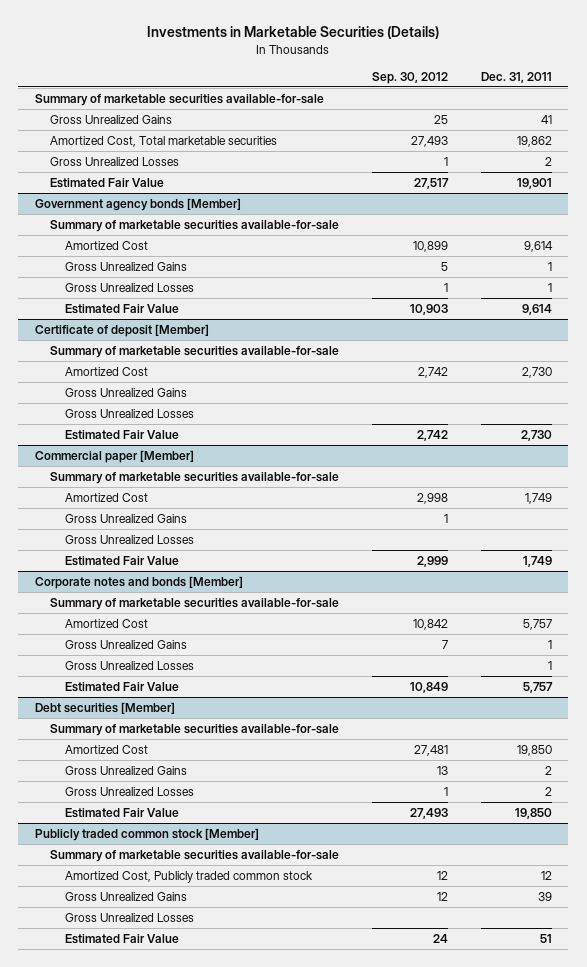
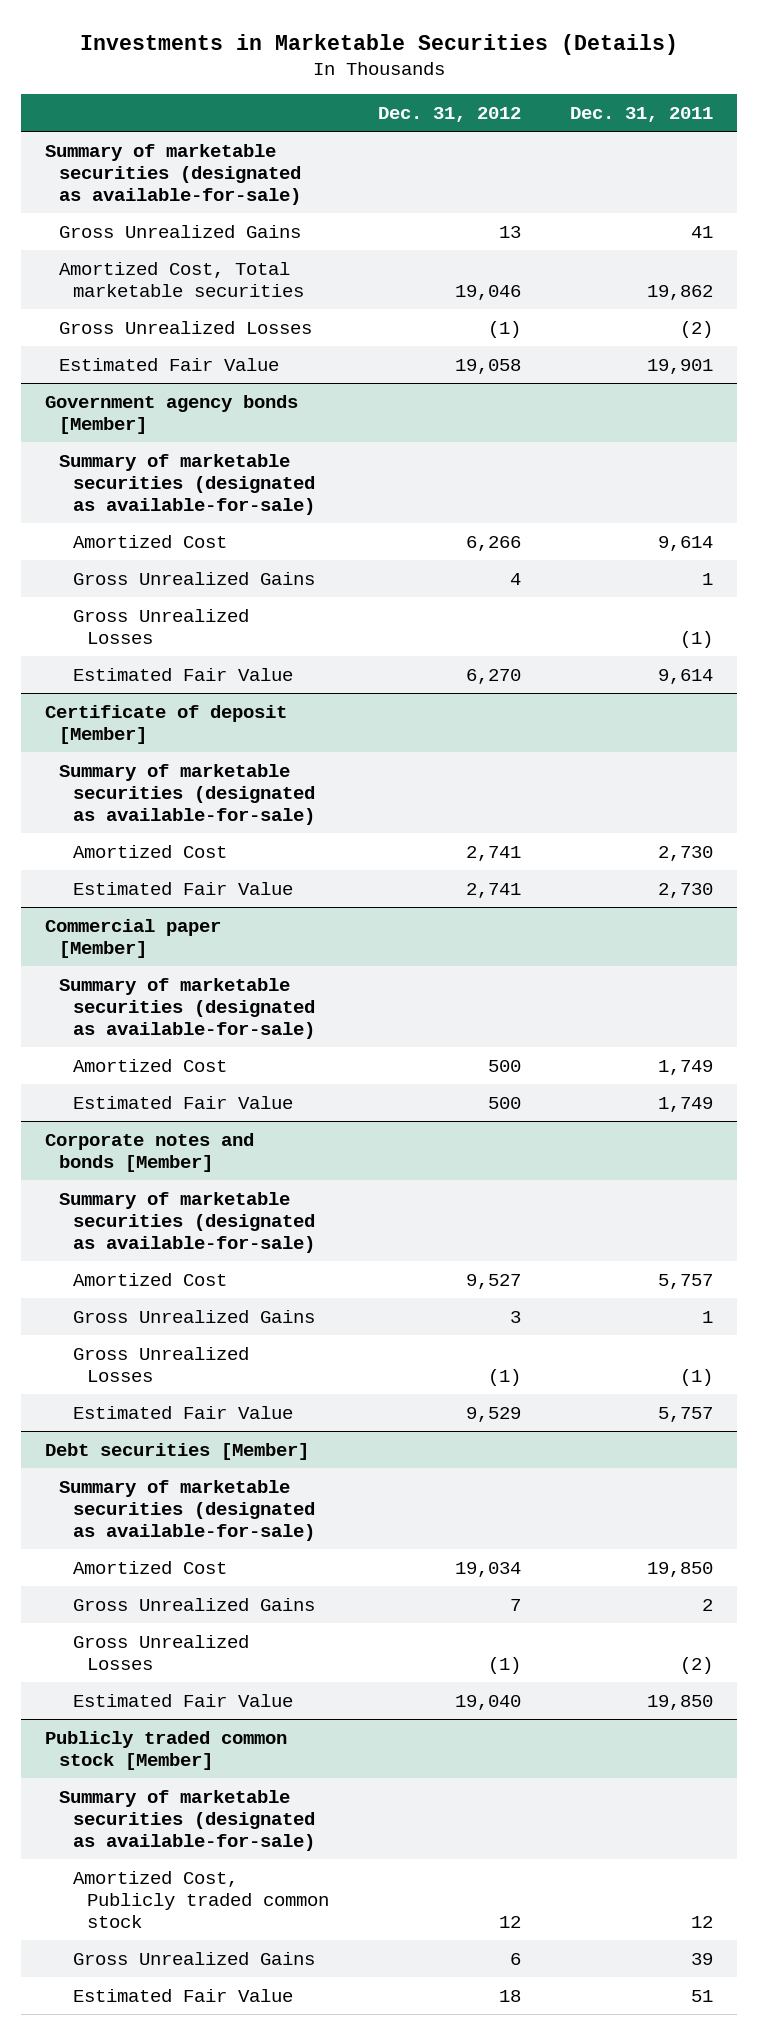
[371,71,448,84] Sep. 30, 2012 -> none
none -> [377,106,521,122] Dec. 31, 2012
[34,93,324,106] Summary of marketable securities available-for-sale -> [45,143,302,206] Summary of marketable securities (designated as available-for-sale)
[544,156,552,166] 2 -> [679,320,713,338] (2)
[49,219,339,232] Summary of marketable securities available-for-sale -> [59,453,316,516] Summary of marketable securities (designated as available-for-sale)
[547,282,552,292] 1 -> [679,630,713,648] (1)
[49,345,339,358] Summary of marketable securities available-for-sale -> [59,763,316,826] Summary of marketable securities (designated as available-for-sale)
[65,387,188,397] Gross Unrealized Gains -> none
[65,408,195,418] Gross Unrealized Losses -> none
[49,471,339,484] Summary of marketable securities available-for-sale -> [59,977,316,1040] Summary of marketable securities (designated as available-for-sale)
[65,513,188,523] Gross Unrealized Gains -> none
[65,534,195,544] Gross Unrealized Losses -> none
[49,597,339,610] Summary of marketable securities available-for-sale -> [59,1191,316,1254] Summary of marketable securities (designated as available-for-sale)
[547,660,552,670] 1 -> [679,1368,713,1386] (1)
[49,723,339,736] Summary of marketable securities available-for-sale -> [59,1479,316,1542] Summary of marketable securities (designated as available-for-sale)
[544,786,552,796] 2 -> [679,1656,713,1674] (2)
[49,849,339,862] Summary of marketable securities available-for-sale -> [59,1789,316,1852] Summary of marketable securities (designated as available-for-sale)
[65,912,195,922] Gross Unrealized Losses -> none

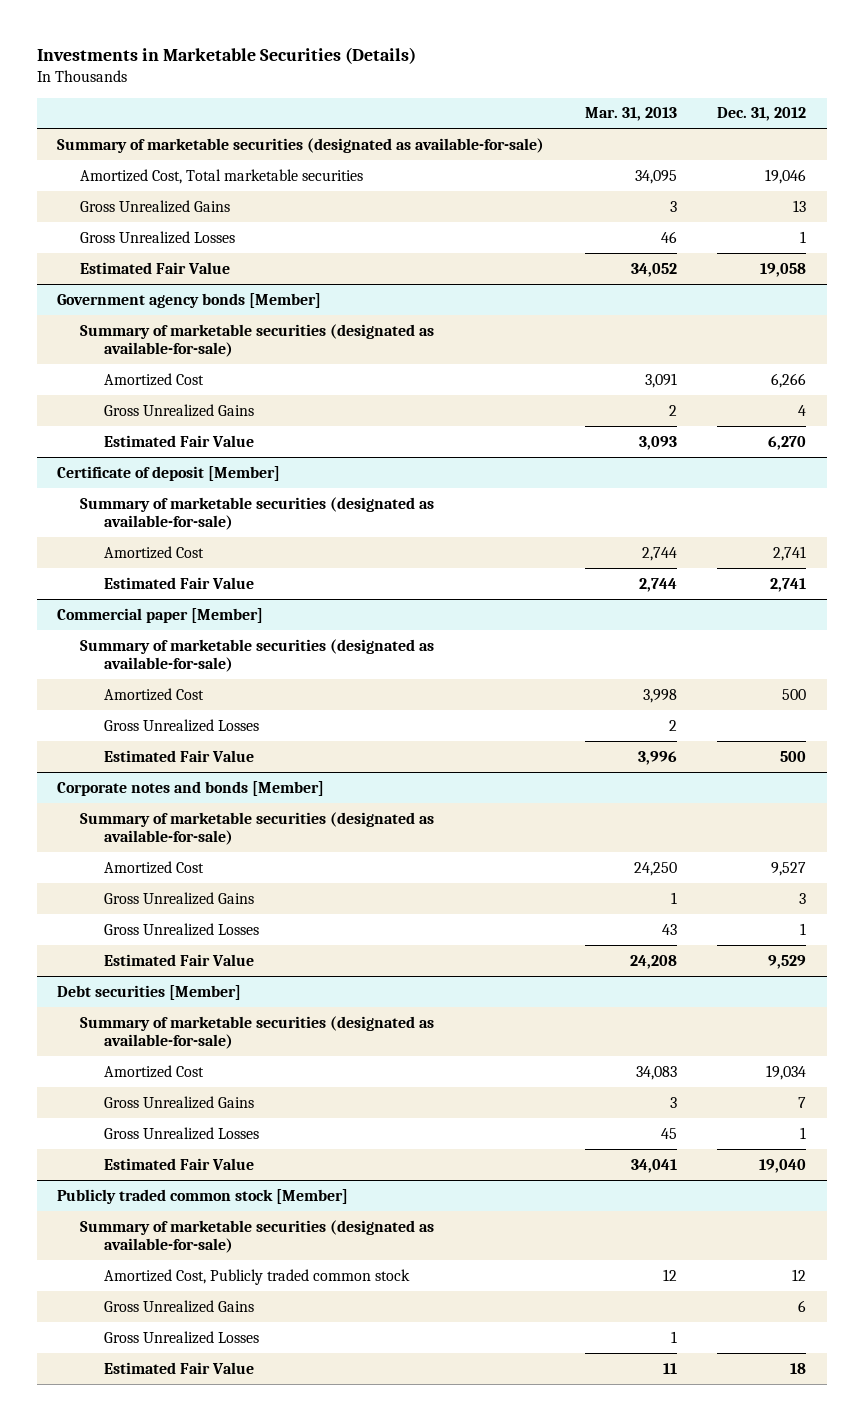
[569,106,713,122] Dec. 31, 2011 -> none
none -> [584,107,677,122] Mar. 31, 2013
[59,224,302,238] Gross Unrealized Gains -> [80,199,231,213] Gross Unrealized Gains
[487,320,521,338] (1) -> [800,230,807,243] 1
[73,608,250,644] Gross Unrealized Losses -> none
none -> [104,718,260,732] Gross Unrealized Losses
[487,1368,521,1386] (1) -> [800,922,807,935] 1
[487,1656,521,1674] (1) -> [800,1126,807,1139] 1
none -> [104,1330,260,1344] Gross Unrealized Losses

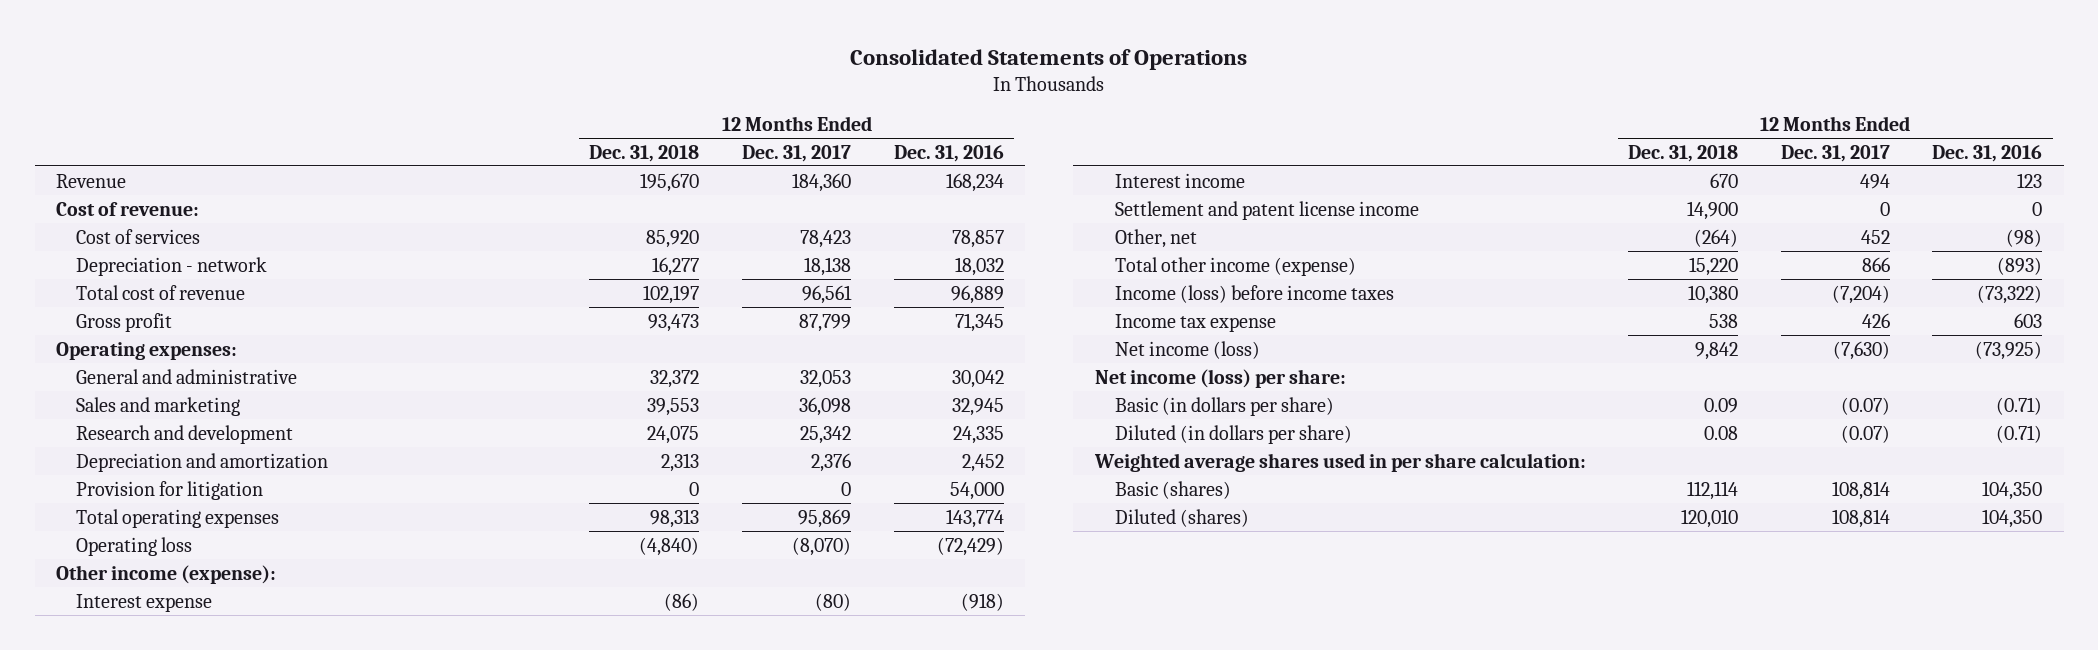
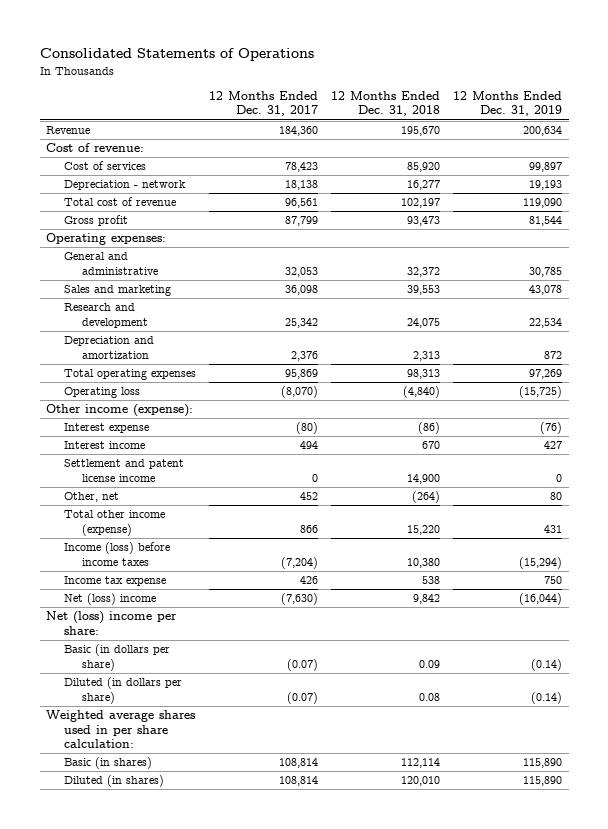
[893,144,1004,162] Dec. 31, 2016 -> none
none -> [453,91,563,117] 12 Months Ended Dec. 31, 2019
[76,480,264,500] Provision for litigation -> none
[1114,340,1260,359] Net income (loss) -> [64,593,157,606] Net (loss) income
[1094,368,1346,388] Net income (loss) per share: -> [46,611,178,635] Net (loss) income per share:
[1114,480,1231,499] Basic (shares) -> [64,757,153,770] Basic (in shares)
[1114,508,1249,527] Diluted (shares) -> [64,775,165,788] Diluted (in shares)

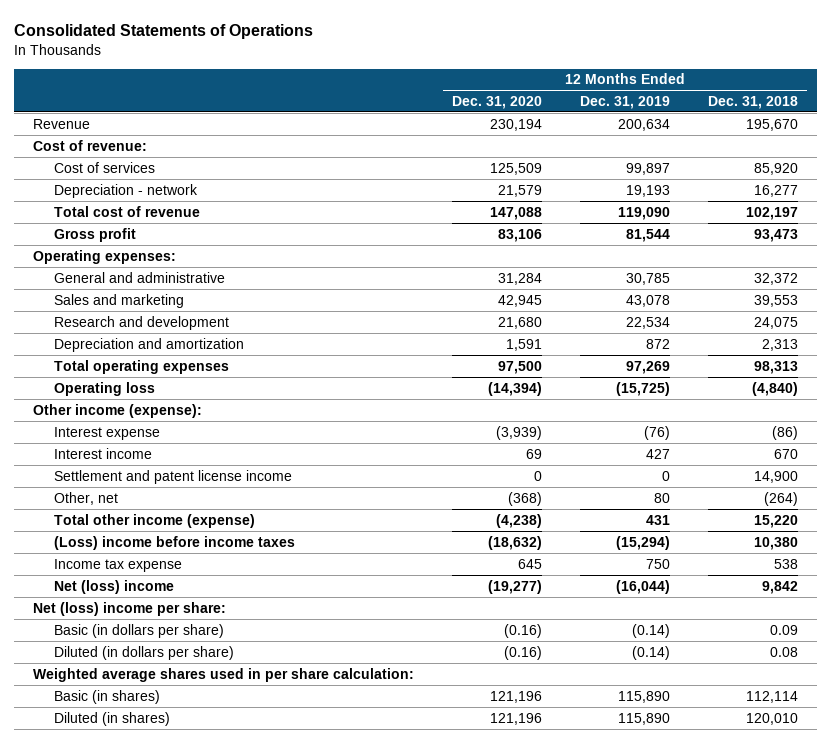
[209,91,319,117] 12 Months Ended Dec. 31, 2017 -> none
none -> [452,95,543,109] Dec. 31, 2020
[64,542,171,566] Income (loss) before income taxes -> [53,535,295,550] (Loss) income before income taxes

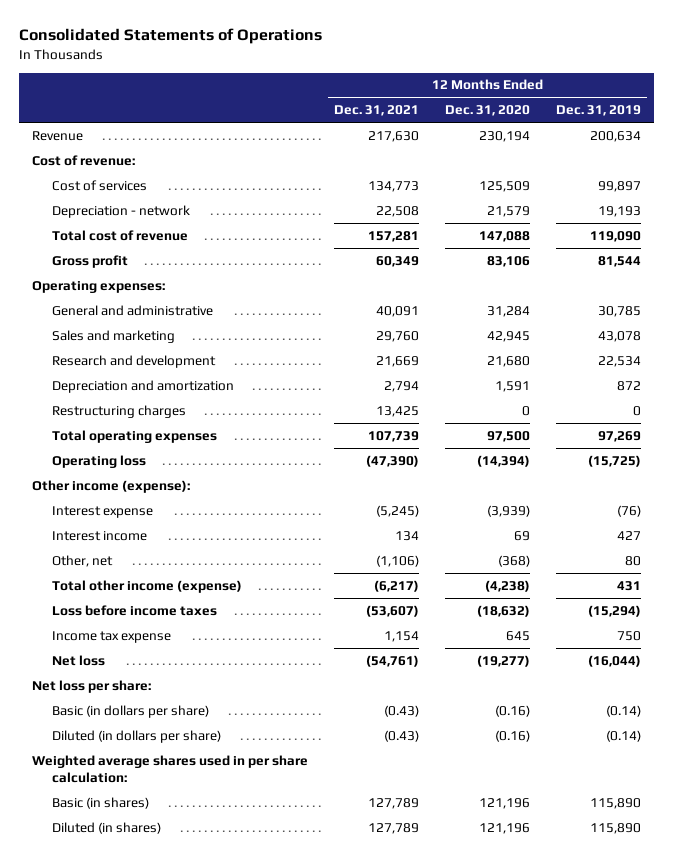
[707,95,798,109] Dec. 31, 2018 -> none
none -> [334,105,420,117] Dec. 31, 2021
none -> [51,404,186,418] Restructuring charges
[53,469,292,484] Settlement and patent license income -> none
[53,535,295,550] (Loss) income before income taxes -> [51,604,217,616] Loss before income taxes
[53,579,174,594] Net (loss) income -> [51,654,105,666] Net loss
[33,601,227,616] Net (loss) income per share: -> [32,679,152,693] Net loss per share:

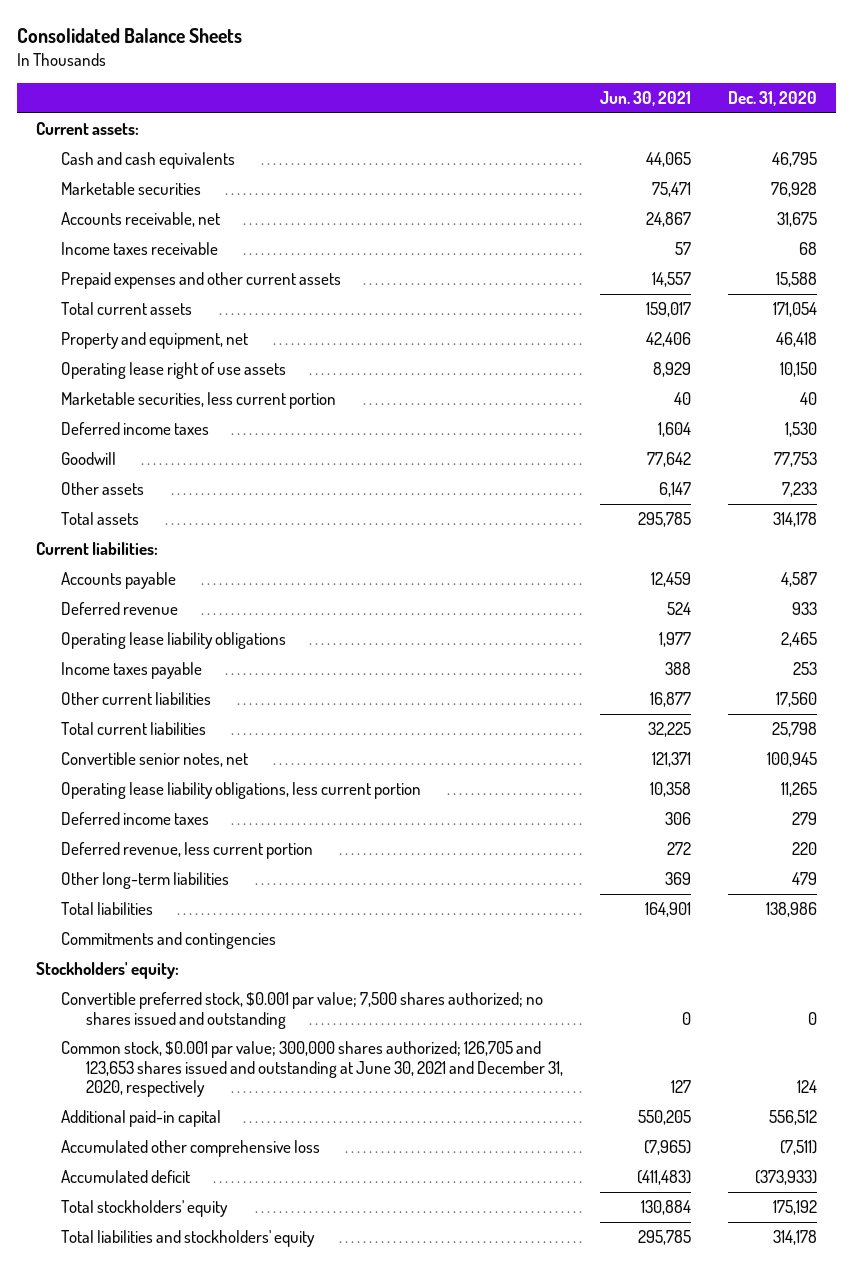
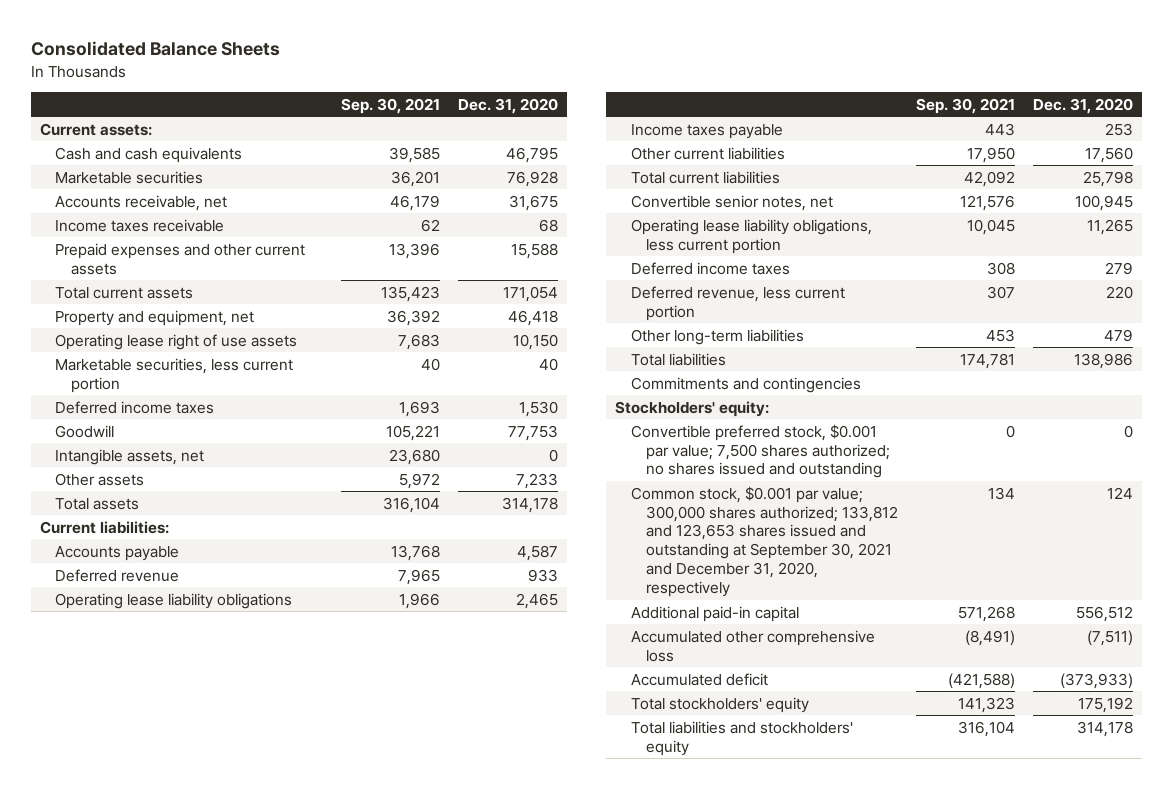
[600,91,692,107] Jun. 30, 2021 -> none
none -> [340,97,440,114] Sep. 30, 2021
none -> [55,448,205,465] Intangible assets, net
[60,1041,564,1098] Common stock, $0.001 par value; 300,000 shares authorized; 126,705 and 123,653 shares issued and outstanding at June 30, 2021 and December 31, 2020, respectively -> [630,485,898,598] Common stock, $0.001 par value; 300,000 shares authorized; 133,812 and 123,653 shares issued and outstanding at September 30, 2021 and December 31, 2020, respectively

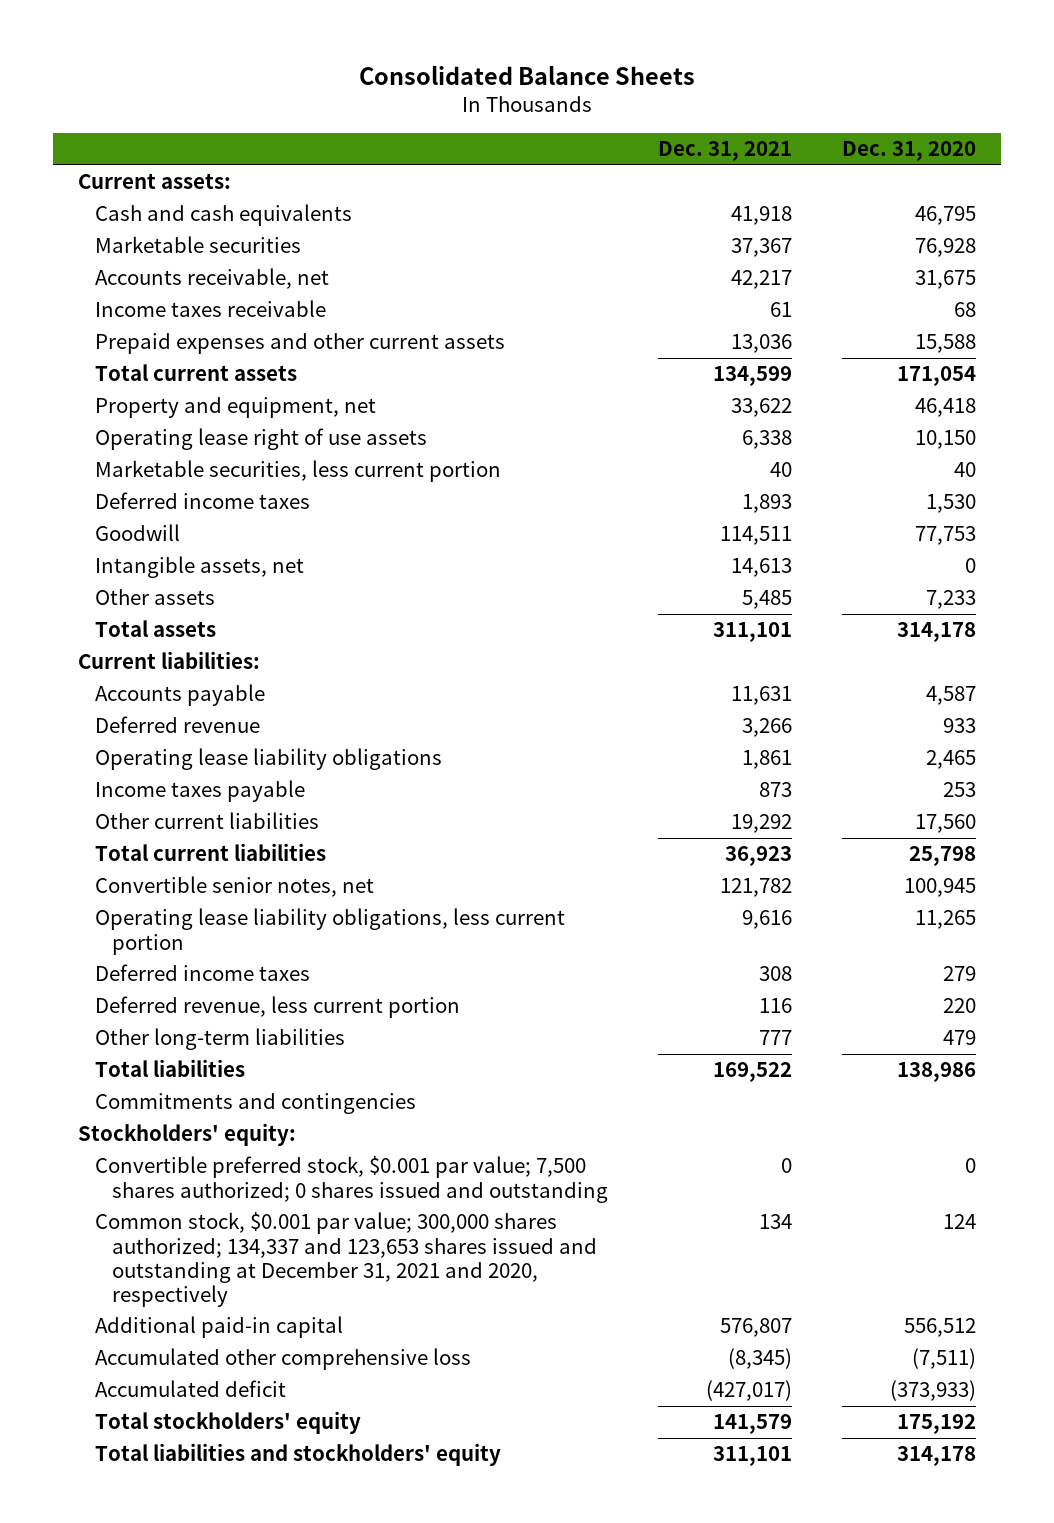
[340,97,440,114] Sep. 30, 2021 -> none
none -> [658,141,793,162] Dec. 31, 2021
[630,423,890,479] Convertible preferred stock, $0.001 par value; 7,500 shares authorized; no shares issued and outstanding -> [95,1156,609,1203] Convertible preferred stock, $0.001 par value; 7,500 shares authorized; 0 shares issued and outstanding
[630,485,898,598] Common stock, $0.001 par value; 300,000 shares authorized; 133,812 and 123,653 shares issued and outstanding at September 30, 2021 and December 31, 2020, respectively -> [95,1212,598,1307] Common stock, $0.001 par value; 300,000 shares authorized; 134,337 and 123,653 shares issued and outstanding at December 31, 2021 and 2020, respectively

